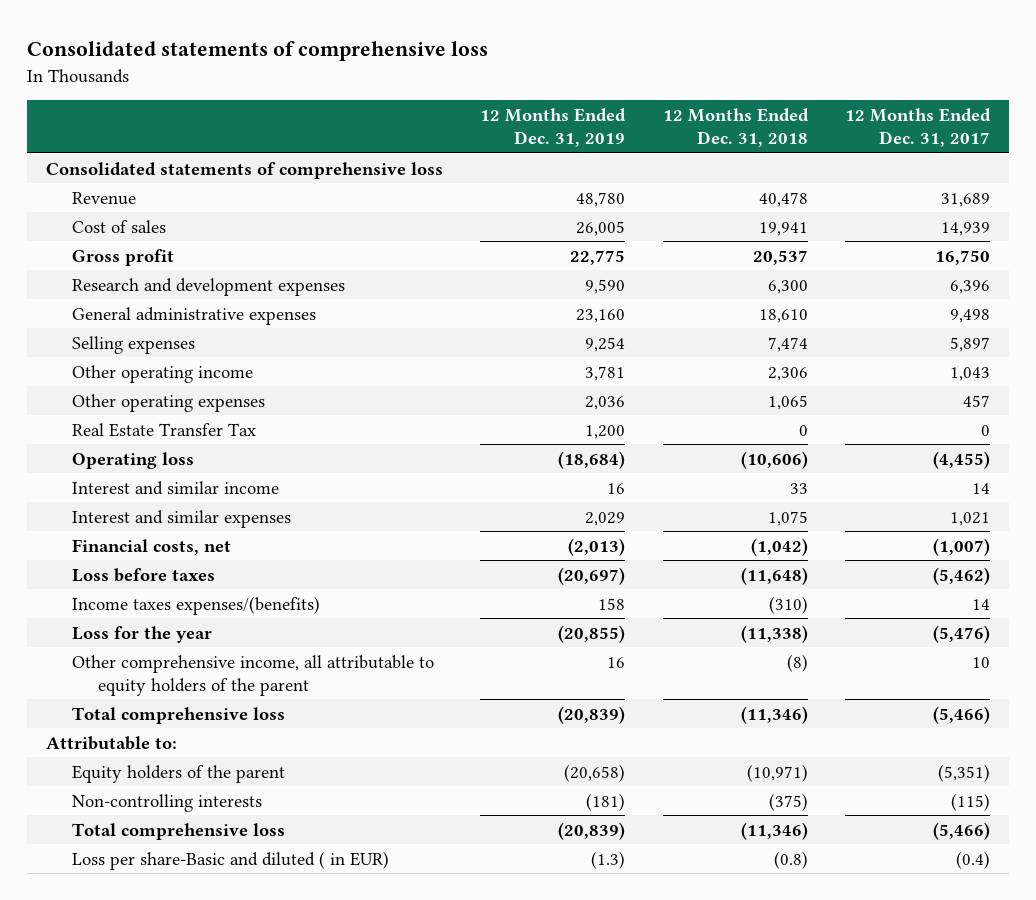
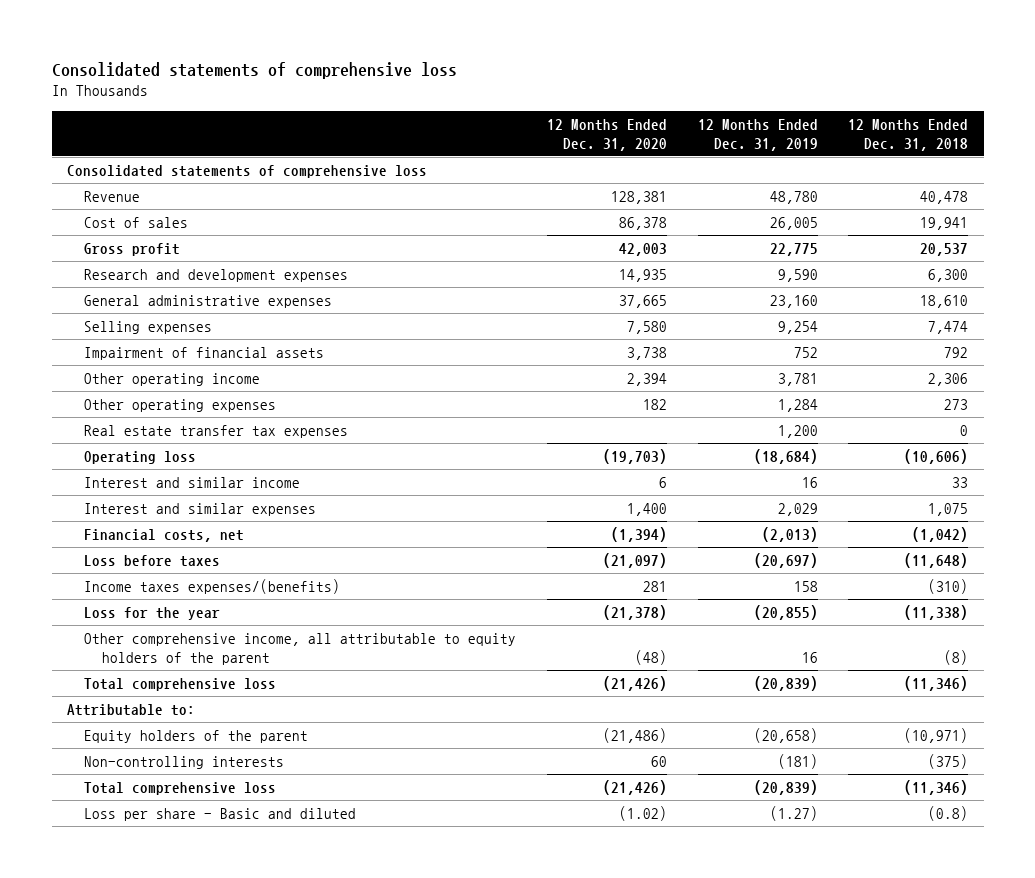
[845,107,992,148] 12 Months Ended Dec. 31, 2017 -> none
none -> [547,118,668,151] 12 Months Ended Dec. 31, 2020
none -> [84,346,325,360] Impairment of financial assets
[585,395,626,410] 2,036 -> [777,398,818,412] 1,284
[767,394,808,410] 1,065 -> [944,398,969,410] 273
[72,422,257,437] Real Estate Transfer Tax -> [84,424,349,438] Real estate transfer tax expenses
[72,850,390,870] Loss per share-Basic and diluted ( in EUR) -> [84,807,357,821] Loss per share - Basic and diluted
[591,850,626,869] (1.3) -> [769,805,818,821] (1.27)

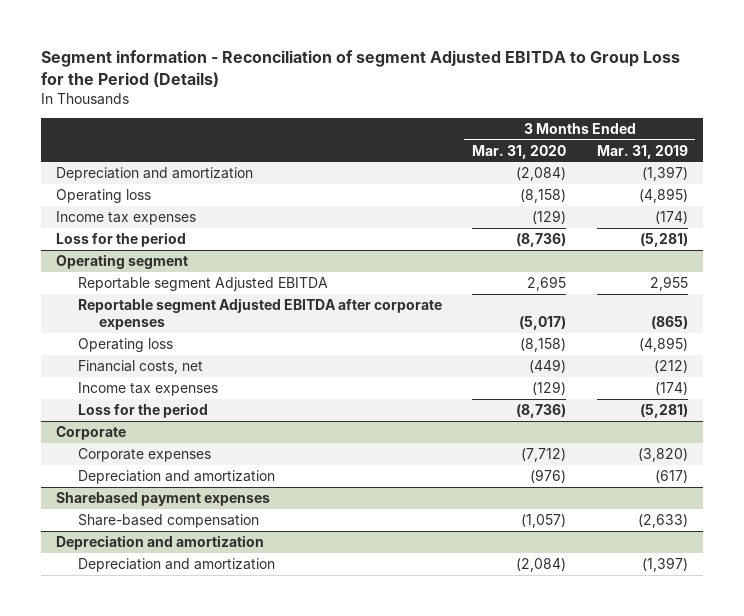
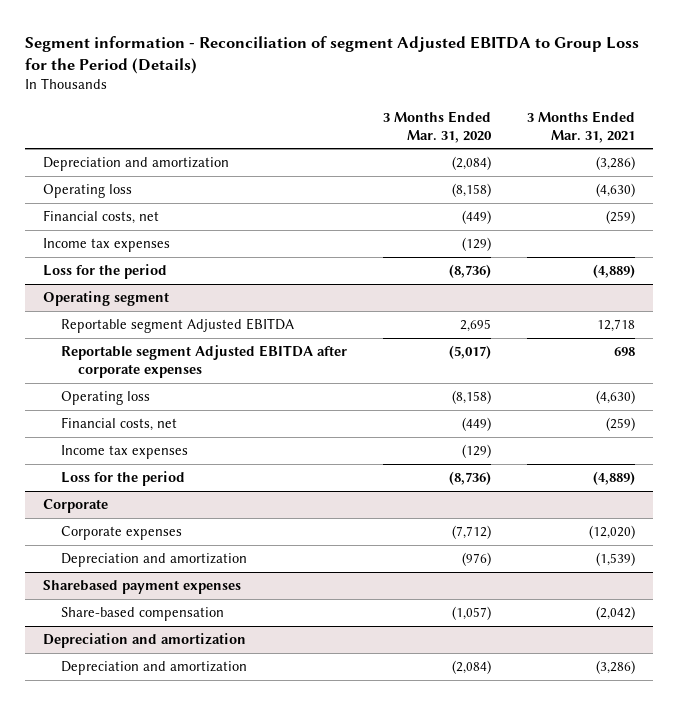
[596,144,688,159] Mar. 31, 2019 -> none
none -> [526,110,635,143] 3 Months Ended Mar. 31, 2021
none -> [43,209,160,224] Financial costs, net

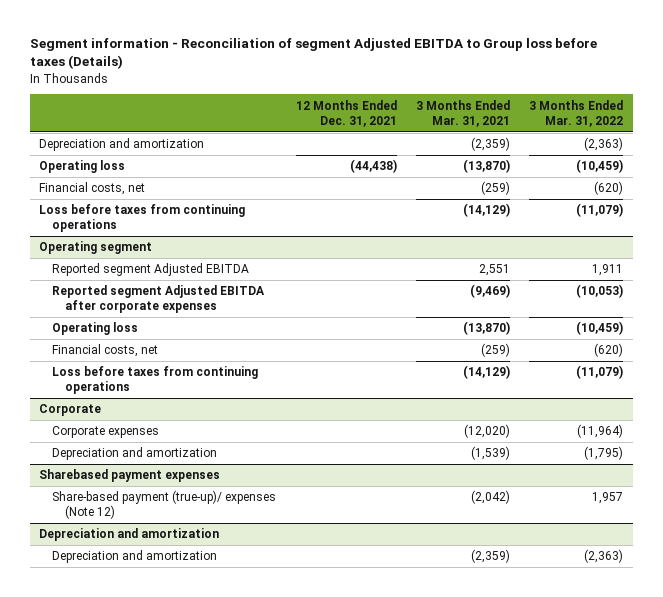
[25,35,640,74] Segment information - Reconciliation of segment Adjusted EBITDA to Group Loss for the Period (Details) -> [29,37,597,70] Segment information - Reconciliation of segment Adjusted EBITDA to Group loss before taxes (Details)
[382,110,492,143] 3 Months Ended Mar. 31, 2020 -> none
none -> [295,99,397,127] 12 Months Ended Dec. 31, 2021
none -> [529,99,624,127] 3 Months Ended Mar. 31, 2022
[595,155,635,170] (3,286) -> [470,137,510,152] (2,359)
[595,182,635,197] (4,630) -> [462,159,510,174] (13,870)
[43,237,171,252] Income tax expenses -> none
[43,263,168,279] Loss for the period -> none
none -> [39,204,246,233] Loss before taxes from continuing operations
[60,317,294,333] Reportable segment Adjusted EBITDA -> [52,263,250,277] Reported segment Adjusted EBITDA
[596,318,635,332] 12,718 -> [478,264,510,277] 2,551
[60,344,347,378] Reportable segment Adjusted EBITDA after corporate expenses -> [52,285,266,314] Reported segment Adjusted EBITDA after corporate expenses
[613,346,635,356] 698 -> [469,284,510,299] (9,469)
[595,389,635,404] (4,630) -> [462,321,510,336] (13,870)
[60,444,188,459] Income tax expenses -> none
[60,470,185,486] Loss for the period -> none
none -> [52,366,259,395] Loss before taxes from continuing operations
[60,606,224,621] Share-based compensation -> [52,490,277,520] Share-based payment (true-up)/ expenses (Note 12)
[595,659,635,674] (3,286) -> [470,549,510,564] (2,359)

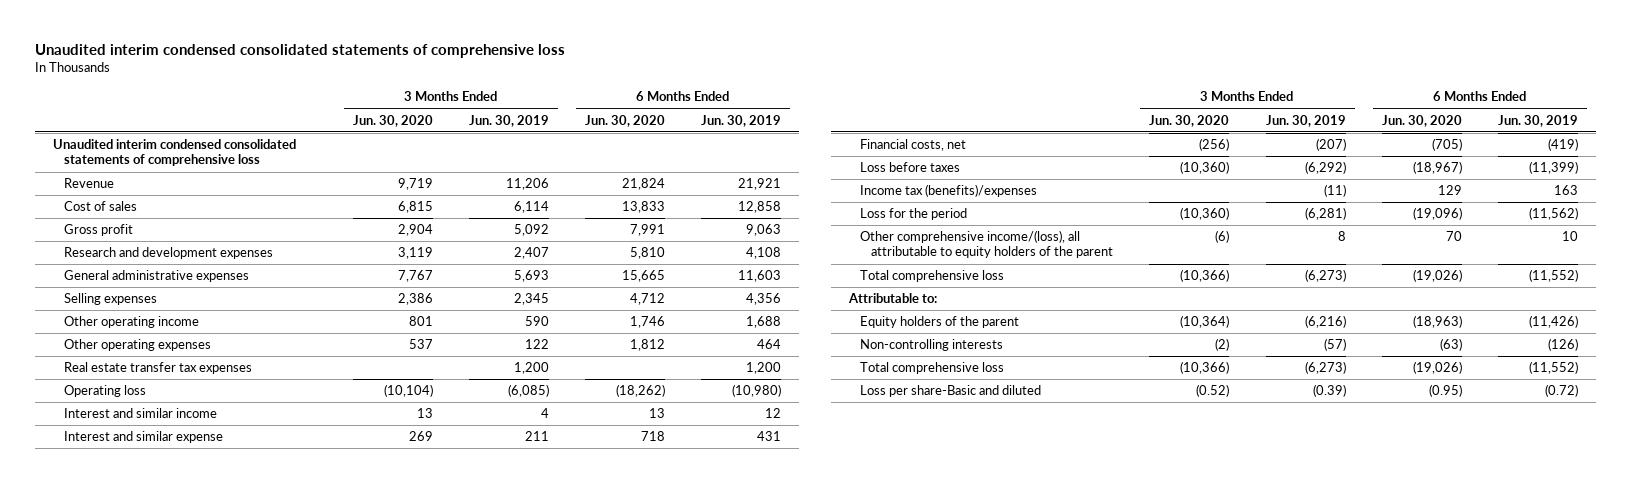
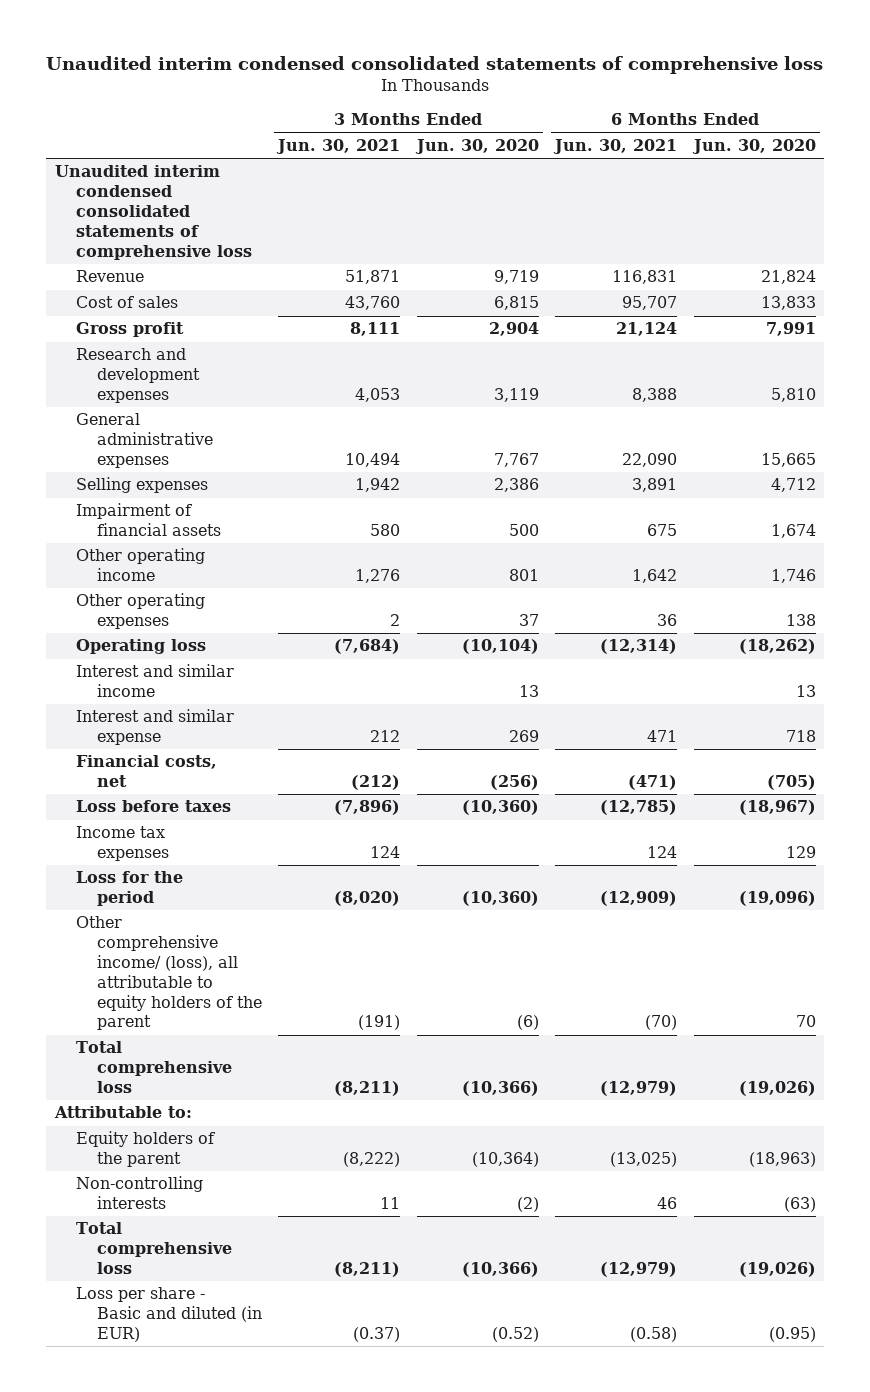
[469,114,550,127] Jun. 30, 2019 -> none
[701,114,782,127] Jun. 30, 2019 -> none
none -> [276,139,401,155] Jun. 30, 2021
none -> [553,139,678,155] Jun. 30, 2021
none -> [75,503,221,537] Impairment of financial assets
[64,362,253,375] Real estate transfer tax expenses -> none
[409,339,434,350] 537 -> [518,614,539,627] 37
[630,339,666,352] 1,812 -> [785,614,816,627] 138
[860,184,1038,198] Income tax (benefits)/expenses -> [75,826,169,862] Income tax expenses
[860,230,1114,259] Other comprehensive income/(loss), all attributable to equity holders of the parent -> [75,916,262,1031] Other comprehensive income/ (loss), all attributable to equity holders of the parent
[860,385,1042,398] Loss per share-Basic and diluted -> [75,1287,262,1343] Loss per share - Basic and diluted (in EUR)

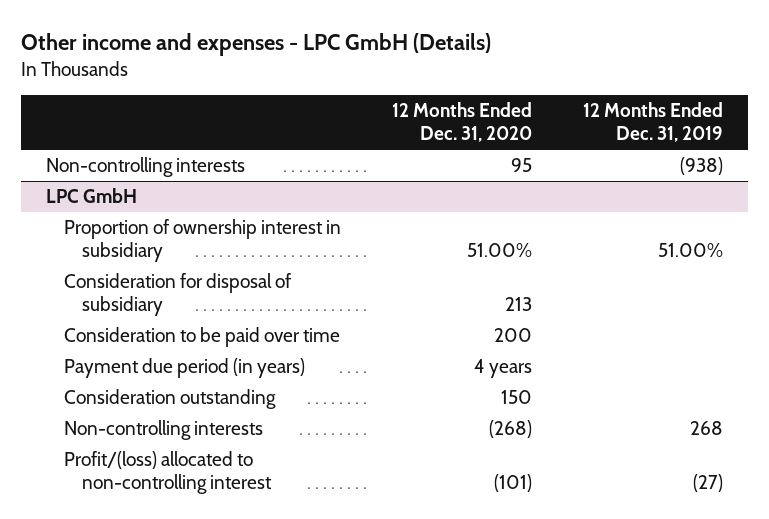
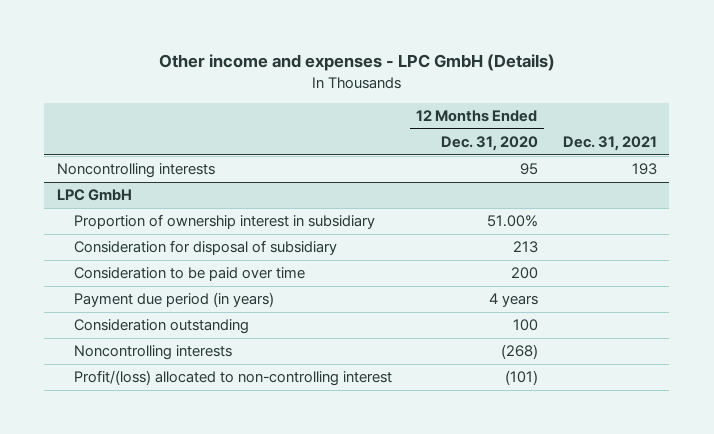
[582,101,723,143] 12 Months Ended Dec. 31, 2019 -> none
none -> [562,136,657,152] Dec. 31, 2021
[46,157,246,178] Non-controlling interests -> [56,163,215,179] Noncontrolling interests
[500,390,532,405] 150 -> [512,319,538,332] 100
[64,420,264,441] Non-controlling interests -> [73,345,232,361] Noncontrolling interests

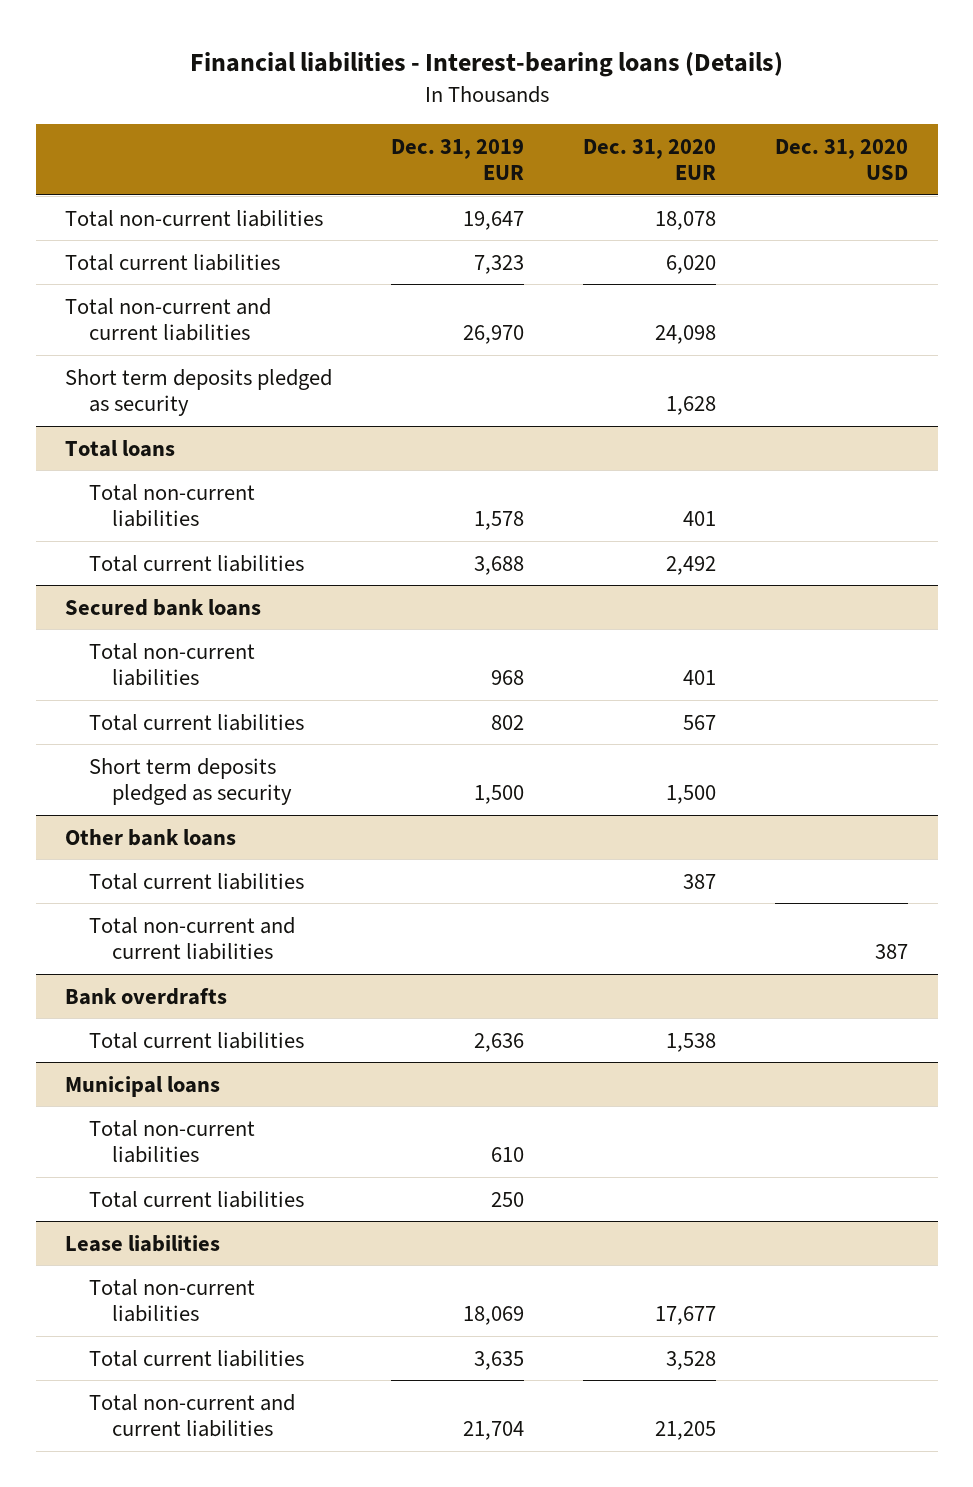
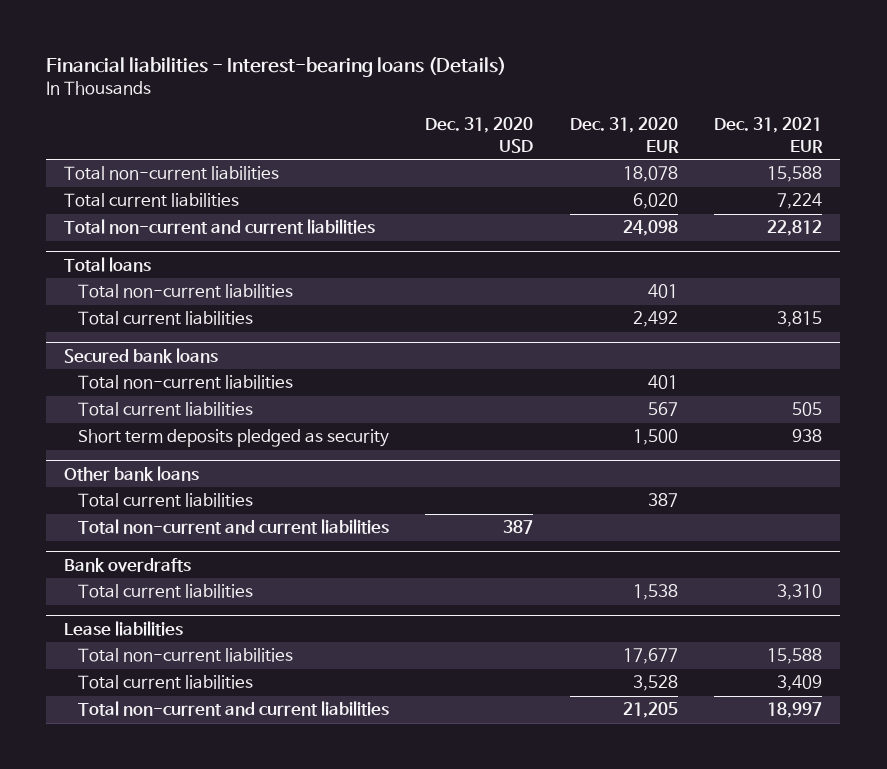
[391,138,525,181] Dec. 31, 2019 EUR -> none
none -> [714,117,824,153] Dec. 31, 2021 EUR
[65,368,333,416] Short term deposits pledged as security -> none
[65,1075,221,1097] Municipal loans -> none
[88,1119,255,1163] Total non-current liabilities -> none
[88,1190,304,1208] Total current liabilities -> none

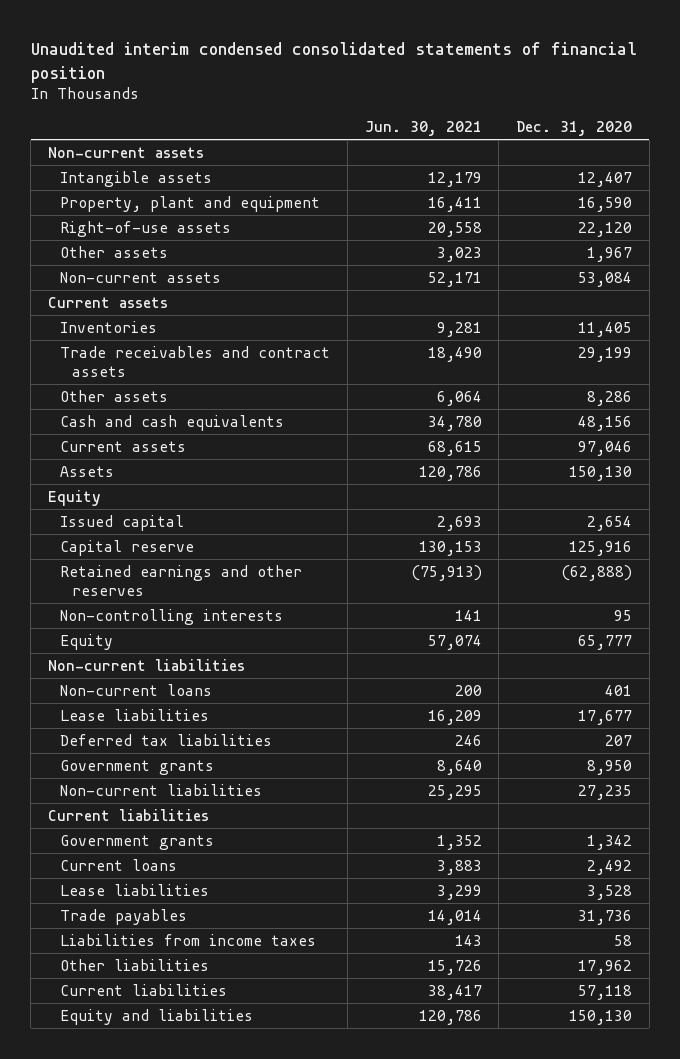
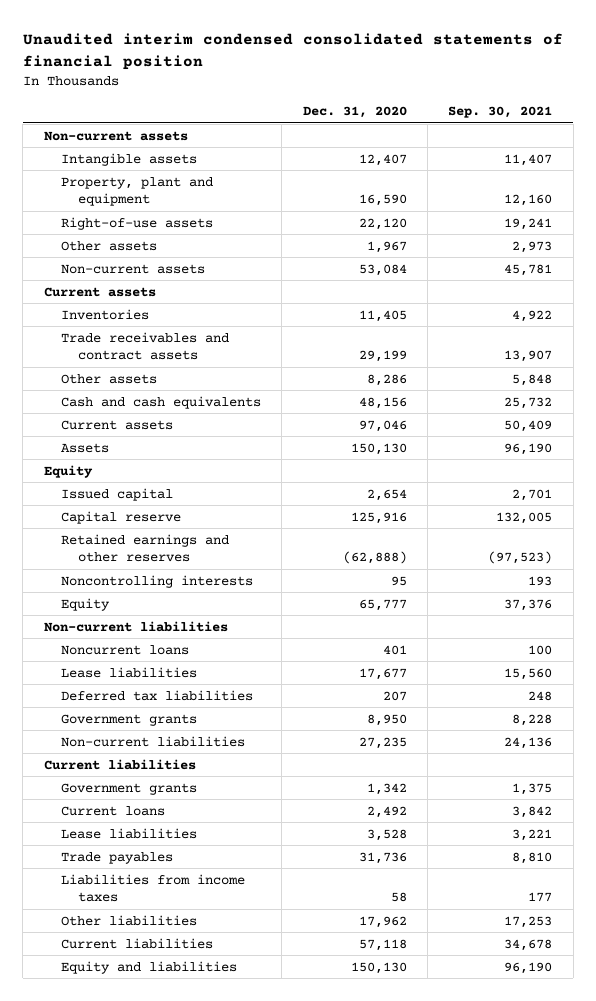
[364,121,482,137] Jun. 30, 2021 -> none
none -> [448,106,553,119] Sep. 30, 2021
[60,608,284,625] Non-controlling interests -> [60,574,253,588] Noncontrolling interests
[60,683,213,696] Non-current loans -> [60,644,189,655] Noncurrent loans

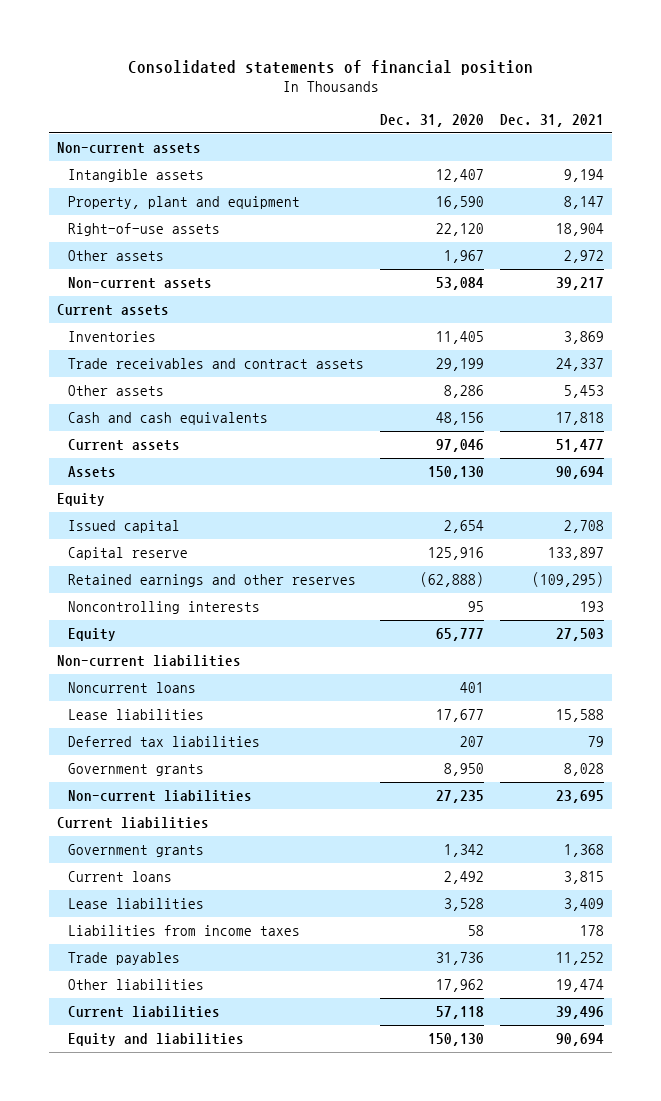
[22,33,563,71] Unaudited interim condensed consolidated statements of financial position -> [127,59,533,75] Consolidated statements of financial position
[448,106,553,119] Sep. 30, 2021 -> none
none -> [499,113,604,127] Dec. 31, 2021
[60,851,173,864] Trade payables -> [68,952,181,966] Trade payables

